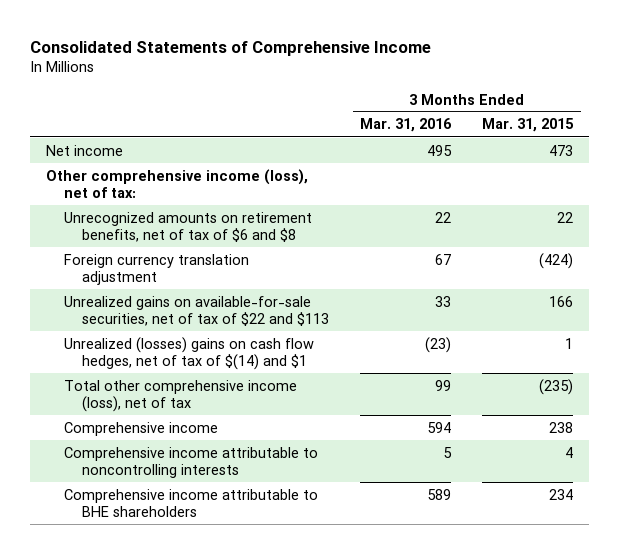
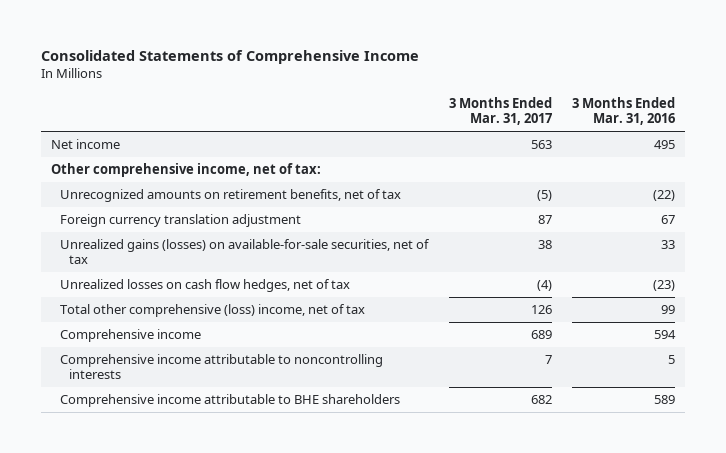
[482,118,575,133] Mar. 31, 2015 -> none
none -> [448,96,552,126] 3 Months Ended Mar. 31, 2017
[45,168,308,199] Other comprehensive income (loss), net of tax: -> [50,163,321,178] Other comprehensive income, net of tax:
[64,211,313,243] Unrecognized amounts on retirement benefits, net of tax of $6 and $8 -> [60,189,402,203] Unrecognized amounts on retirement benefits, net of tax
[435,211,452,223] 22 -> [653,190,676,202] (22)
[64,295,330,327] Unrealized gains on available-for-sale securities, net of tax of $22 and $113 -> [60,239,431,265] Unrealized gains (losses) on available-for-sale securities, net of tax
[64,336,315,371] Unrealized (losses) gains on cash flow hedges, net of tax of $(14) and $1 -> [60,279,351,293] Unrealized losses on cash flow hedges, net of tax
[64,379,298,413] Total other comprehensive income (loss), net of tax -> [60,304,366,318] Total other comprehensive (loss) income, net of tax

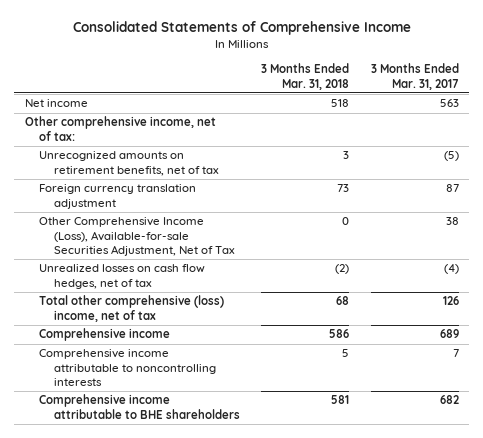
[572,96,676,126] 3 Months Ended Mar. 31, 2016 -> none
none -> [261,63,350,90] 3 Months Ended Mar. 31, 2018
[60,239,431,265] Unrealized gains (losses) on available-for-sale securities, net of tax -> [39,217,235,257] Other Comprehensive Income (Loss), Available-for-sale Securities Adjustment, Net of Tax

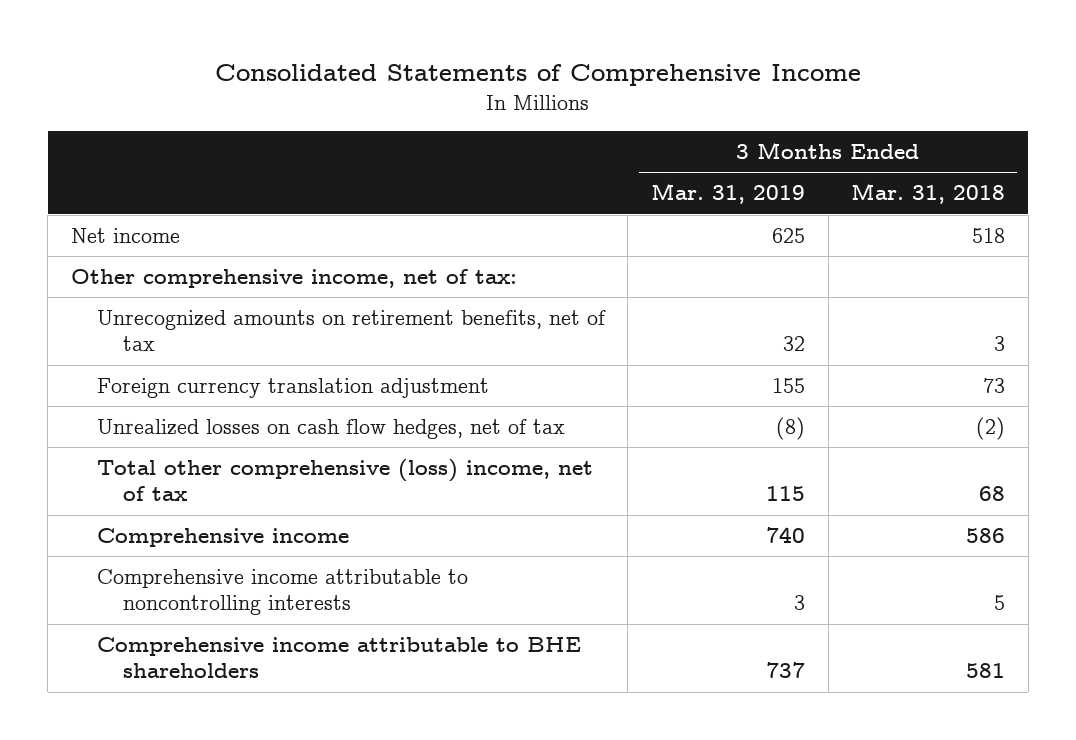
[370,63,459,90] 3 Months Ended Mar. 31, 2017 -> none
none -> [650,183,805,205] Mar. 31, 2019
[39,217,235,257] Other Comprehensive Income (Loss), Available-for-sale Securities Adjustment, Net of Tax -> none

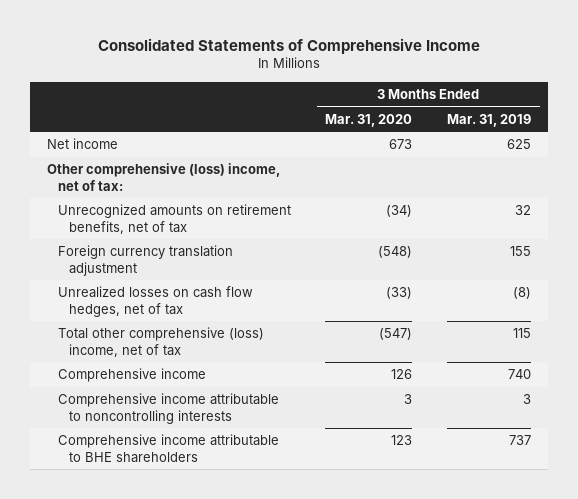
[851,183,1006,205] Mar. 31, 2018 -> none
none -> [325,113,413,127] Mar. 31, 2020
[70,269,517,289] Other comprehensive income, net of tax: -> [47,163,281,191] Other comprehensive (loss) income, net of tax:

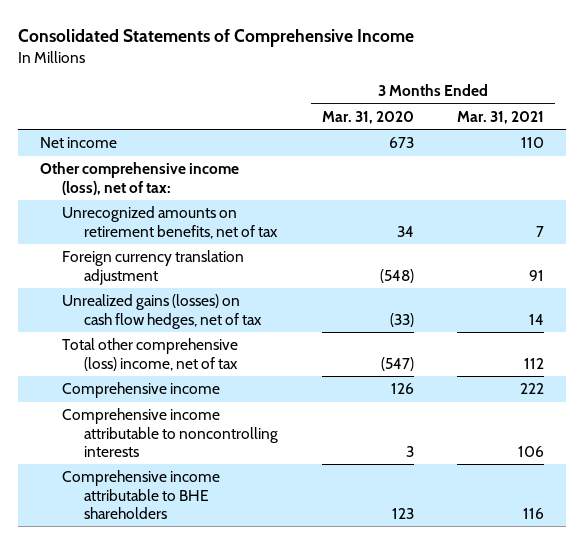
[446,113,531,127] Mar. 31, 2019 -> none
none -> [457,110,545,124] Mar. 31, 2021
[47,163,281,191] Other comprehensive (loss) income, net of tax: -> [39,162,239,195] Other comprehensive income (loss), net of tax:
[386,205,413,218] (34) -> [396,225,414,237] 34
[57,286,253,317] Unrealized losses on cash flow hedges, net of tax -> [62,294,263,329] Unrealized gains (losses) on cash flow hedges, net of tax

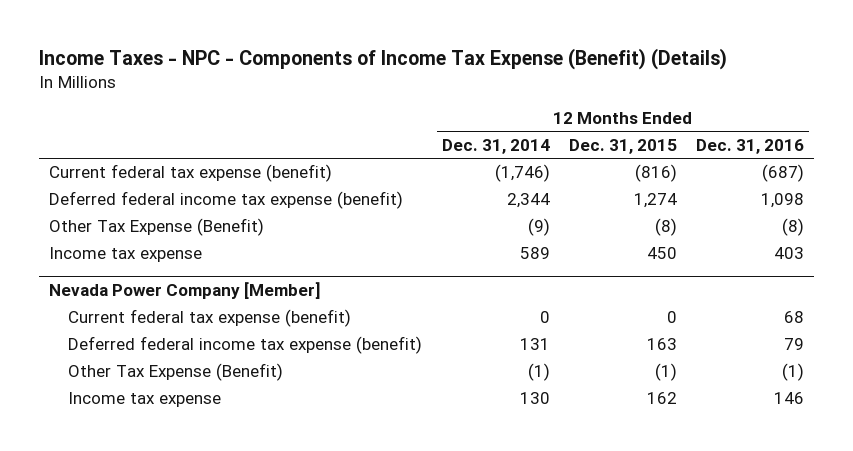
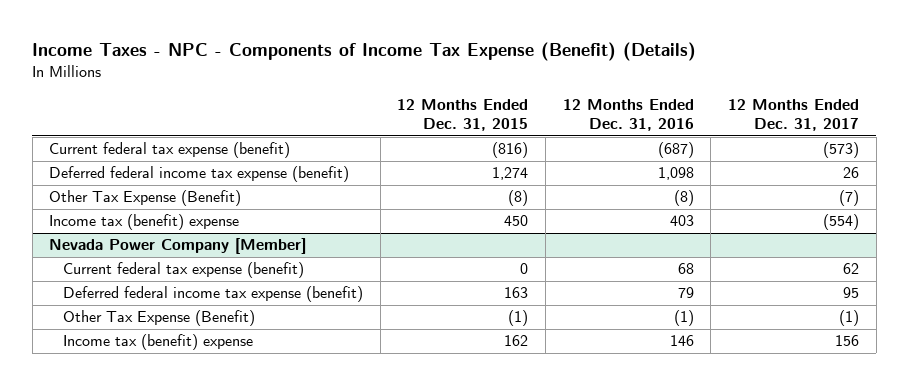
[441,138,550,154] Dec. 31, 2014 -> none
none -> [728,98,860,132] 12 Months Ended Dec. 31, 2017
[48,247,202,263] Income tax expense -> [49,214,240,231] Income tax (benefit) expense
[68,392,222,408] Income tax expense -> [63,334,254,351] Income tax (benefit) expense

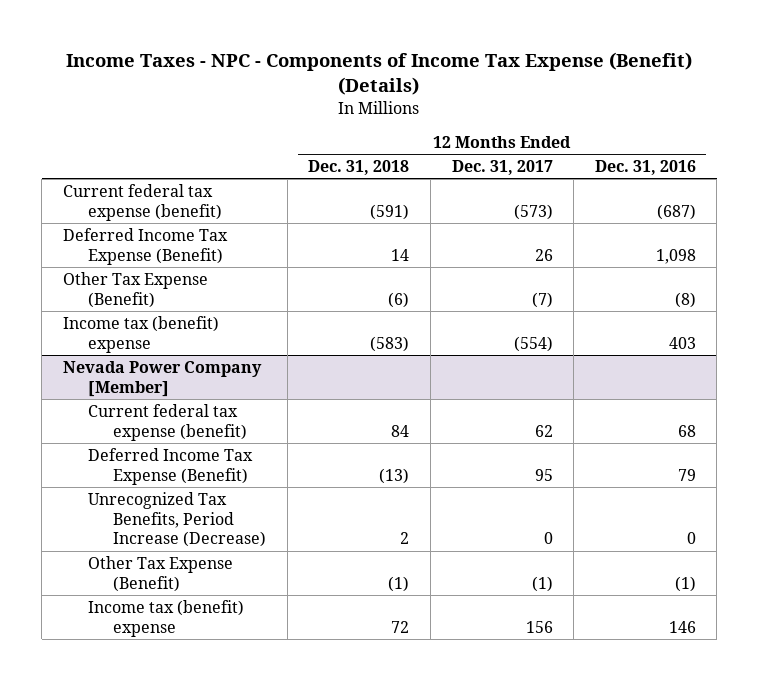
[397,98,529,132] 12 Months Ended Dec. 31, 2015 -> none
none -> [308,159,410,175] Dec. 31, 2018
[49,166,350,183] Deferred federal income tax expense (benefit) -> [62,227,228,265] Deferred Income Tax Expense (Benefit)
[63,286,364,303] Deferred federal income tax expense (benefit) -> [87,447,253,485] Deferred Income Tax Expense (Benefit)
none -> [87,491,267,548] Unrecognized Tax Benefits, Period Increase (Decrease)

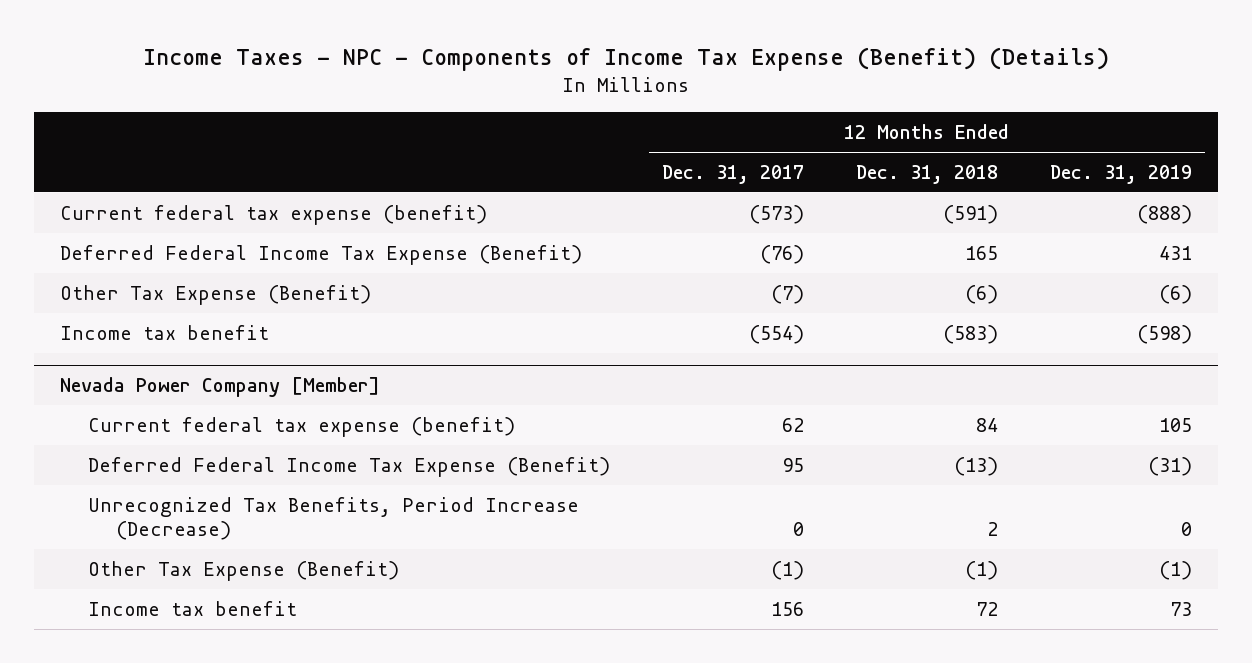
[594,159,696,175] Dec. 31, 2016 -> none
none -> [1050,164,1193,184] Dec. 31, 2019
[62,227,228,265] Deferred Income Tax Expense (Benefit) -> [59,244,582,265] Deferred Federal Income Tax Expense (Benefit)
[391,248,410,261] 14 -> [965,245,999,260] 165
[534,248,553,261] 26 -> [759,244,804,264] (76)
[62,315,219,353] Income tax (benefit) expense -> [59,324,269,340] Income tax benefit
[87,447,253,485] Deferred Income Tax Expense (Benefit) -> [87,456,610,477] Deferred Federal Income Tax Expense (Benefit)
[87,599,244,637] Income tax (benefit) expense -> [87,600,297,616] Income tax benefit

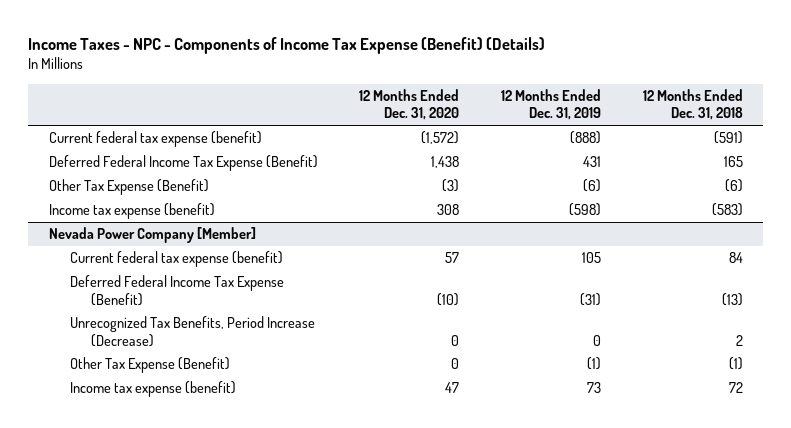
[661,164,804,184] Dec. 31, 2017 -> none
none -> [359,88,460,121] 12 Months Ended Dec. 31, 2020
[59,324,269,340] Income tax benefit -> [48,203,215,220] Income tax expense (benefit)
[87,600,297,616] Income tax benefit -> [69,381,236,398] Income tax expense (benefit)

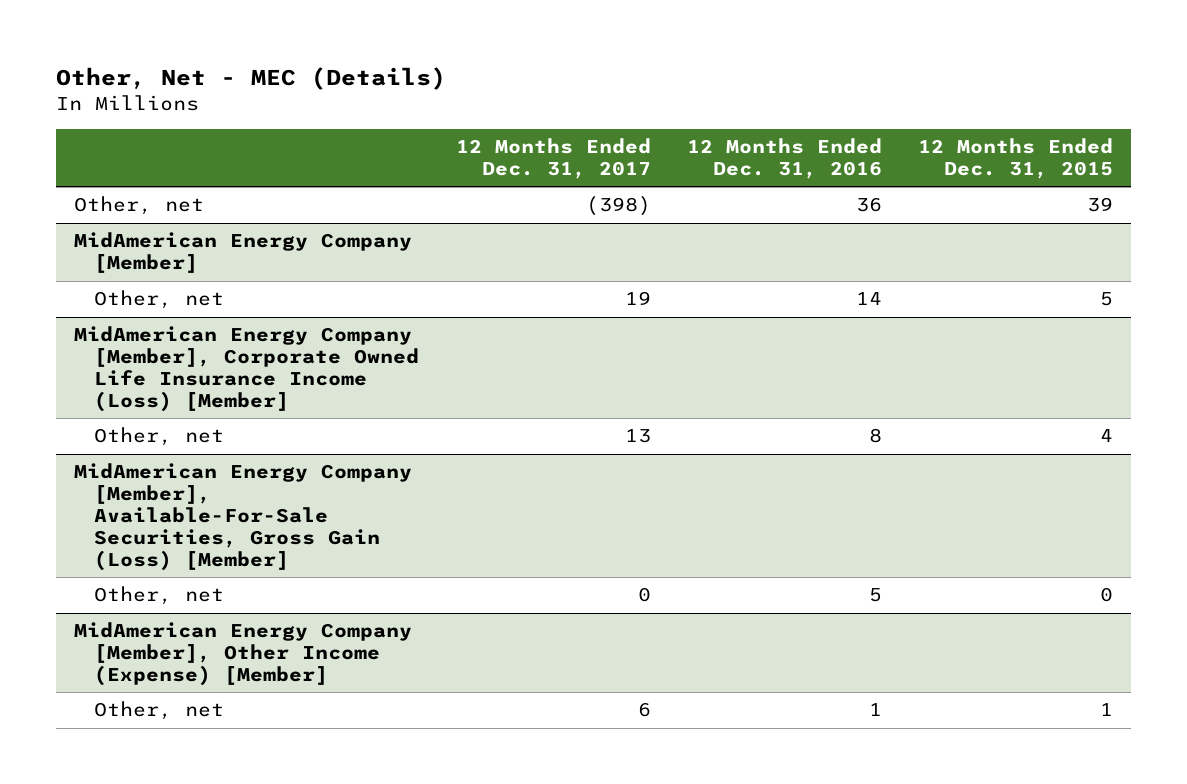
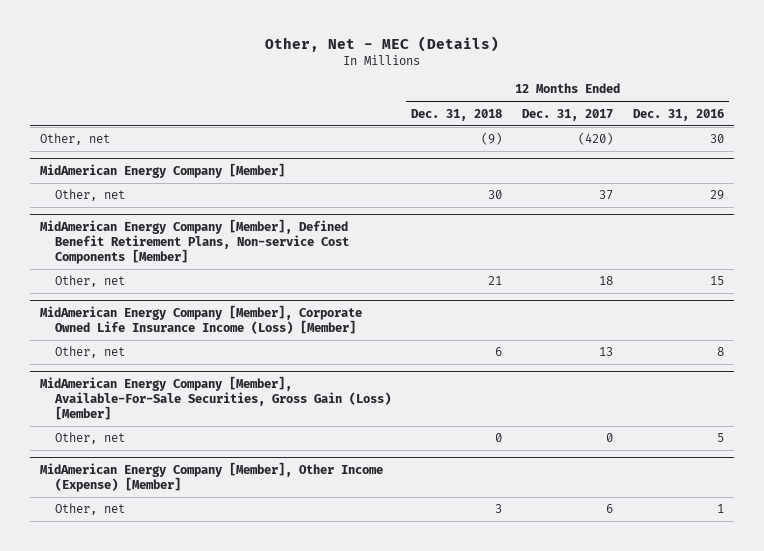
[918,138,1114,180] 12 Months Ended Dec. 31, 2015 -> none
none -> [411,108,503,121] Dec. 31, 2018
[585,196,651,217] (398) -> [578,132,614,146] (420)
[855,197,882,213] 36 -> [710,134,725,144] 30
[624,291,651,306] 19 -> [599,190,614,201] 37
[855,292,882,306] 14 -> [710,190,725,201] 29
none -> [39,219,350,265] MidAmerican Energy Company [Member], Defined Benefit Retirement Plans, Non-service Cost Components [Member]
none -> [55,275,126,288] Other, net

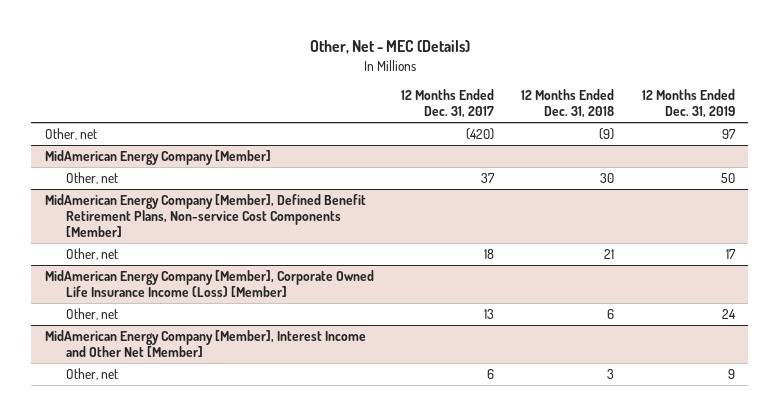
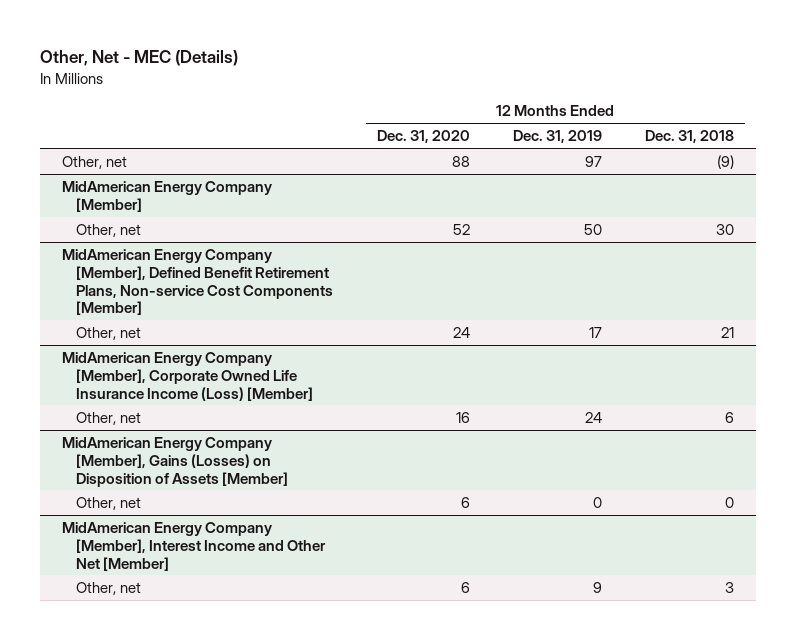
[400,89,494,119] 12 Months Ended Dec. 31, 2017 -> none
none -> [376,130,470,144] Dec. 31, 2020
none -> [61,436,289,487] MidAmerican Energy Company [Member], Gains (Losses) on Disposition of Assets [Member]
none -> [76,496,142,510] Other, net

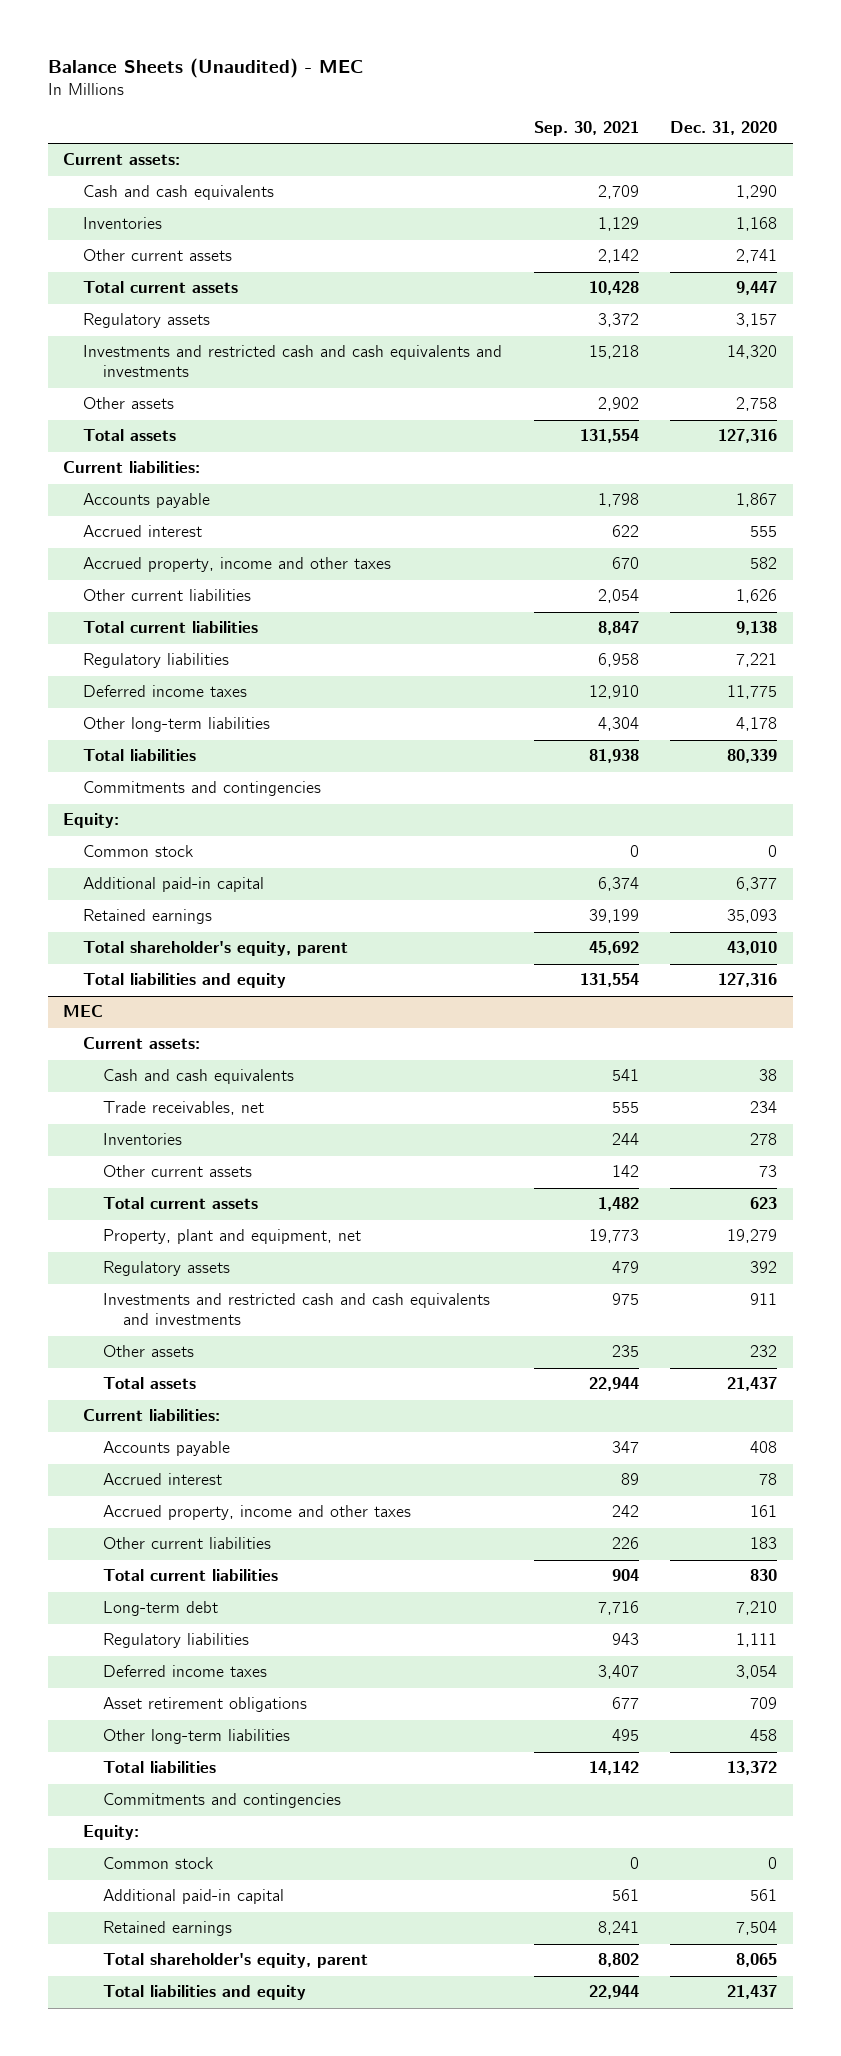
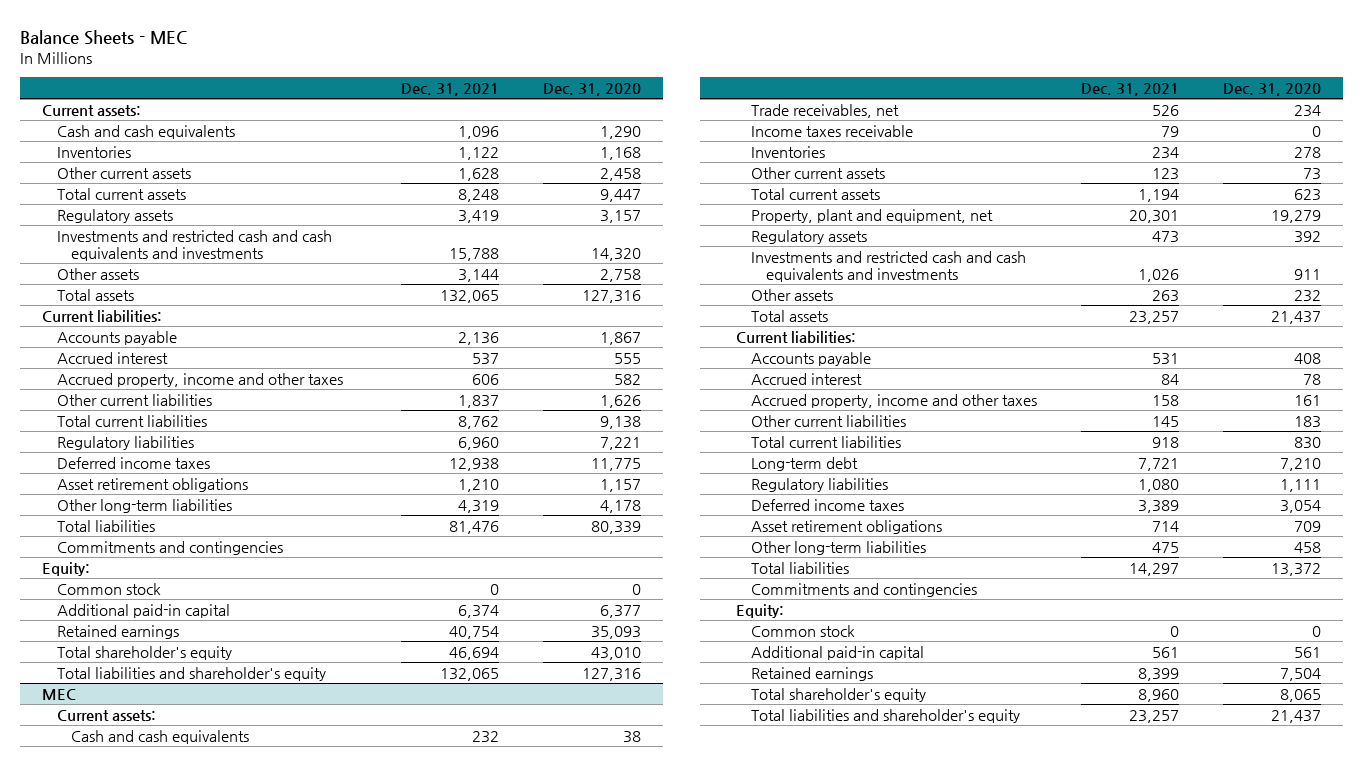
[47,58,363,79] Balance Sheets (Unaudited) - MEC -> [19,29,187,45] Balance Sheets - MEC
[533,121,639,137] Sep. 30, 2021 -> none
none -> [401,82,500,96] Dec. 31, 2021
[736,249,778,264] 2,741 -> [600,167,642,181] 2,458
none -> [56,477,248,492] Asset retirement obligations
[83,941,349,957] Total shareholder's equity, parent -> [56,645,232,660] Total shareholder's equity
[83,973,287,989] Total liabilities and equity -> [56,666,326,681] Total liabilities and shareholder's equity
none -> [751,124,914,137] Income taxes receivable
[103,1953,369,1969] Total shareholder's equity, parent -> [751,687,927,702] Total shareholder's equity
[103,1985,307,2001] Total liabilities and equity -> [751,708,1021,723] Total liabilities and shareholder's equity

